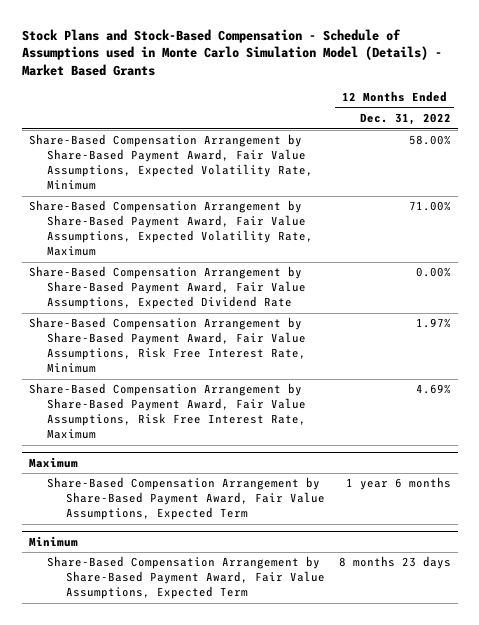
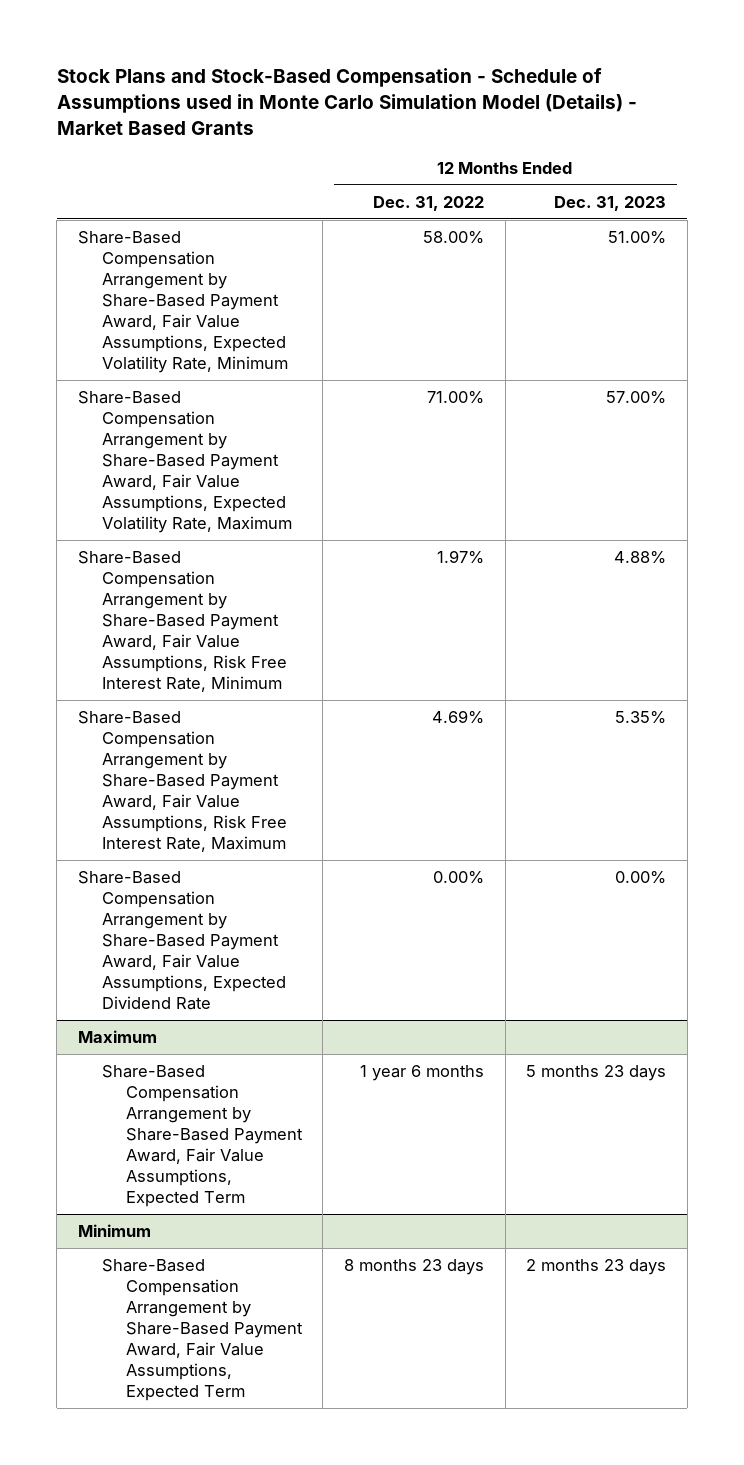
none -> [554,195,667,211] Dec. 31, 2023
[28,266,307,310] Share-Based Compensation Arrangement by Share-Based Payment Award, Fair Value Assumptions, Expected Dividend Rate -> [78,870,286,1011] Share-Based Compensation Arrangement by Share-Based Payment Award, Fair Value Assumptions, Expected Dividend Rate

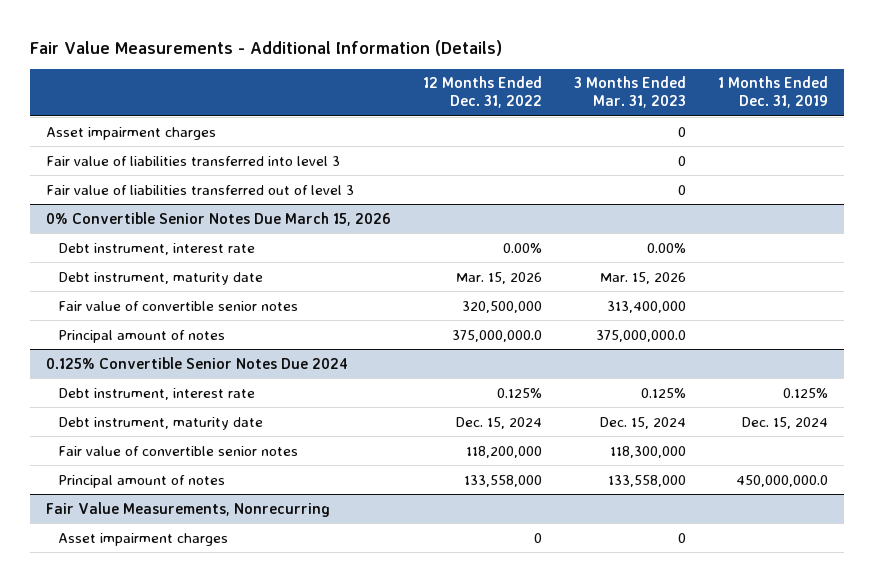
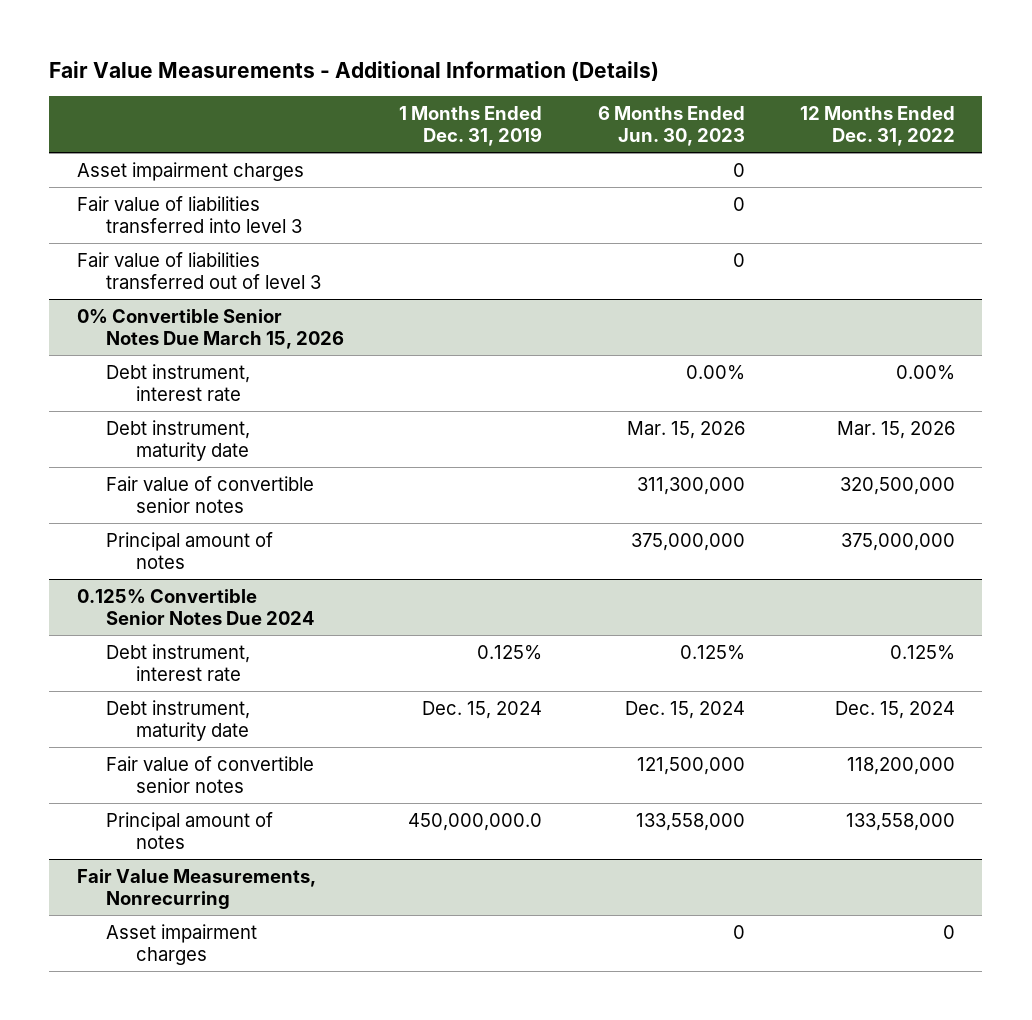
[574,76,687,109] 3 Months Ended Mar. 31, 2023 -> none
none -> [597,106,745,147] 6 Months Ended Jun. 30, 2023
[452,329,543,342] 375,000,000.0 -> [840,532,955,551] 375,000,000

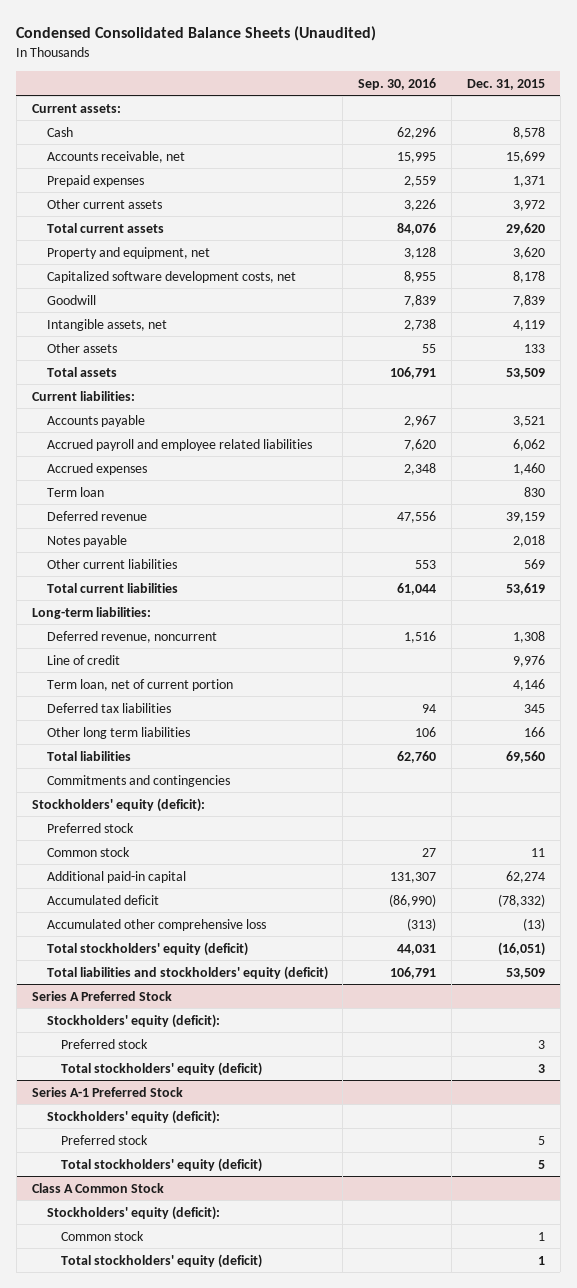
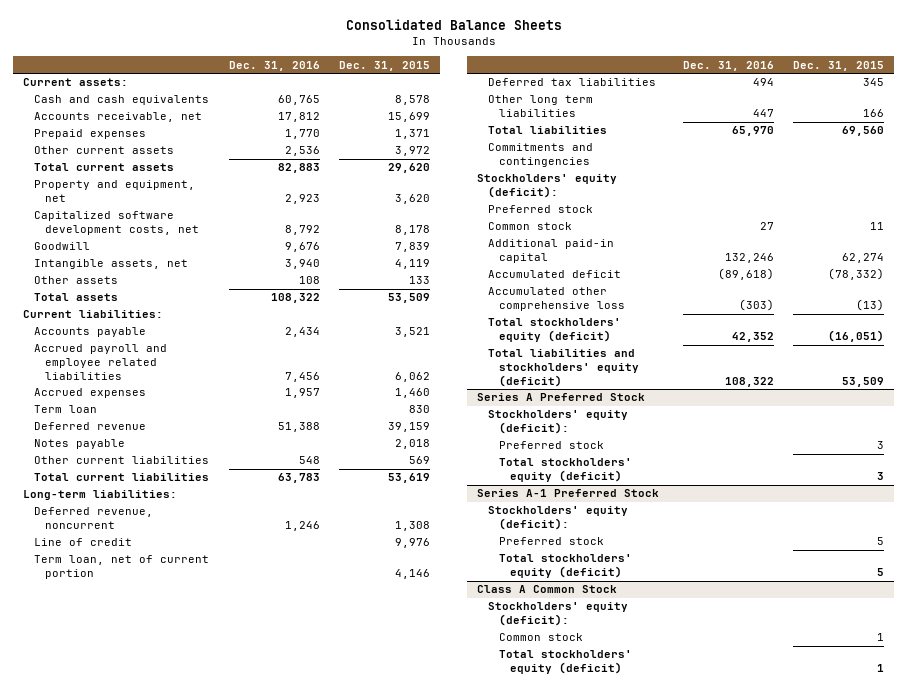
[16,25,377,41] Condensed Consolidated Balance Sheets (Unaudited) -> [345,19,562,31] Consolidated Balance Sheets
[358,77,437,90] Sep. 30, 2016 -> none
none -> [228,60,320,71] Dec. 31, 2016
[46,126,73,137] Cash -> [33,95,209,106] Cash and cash equivalents

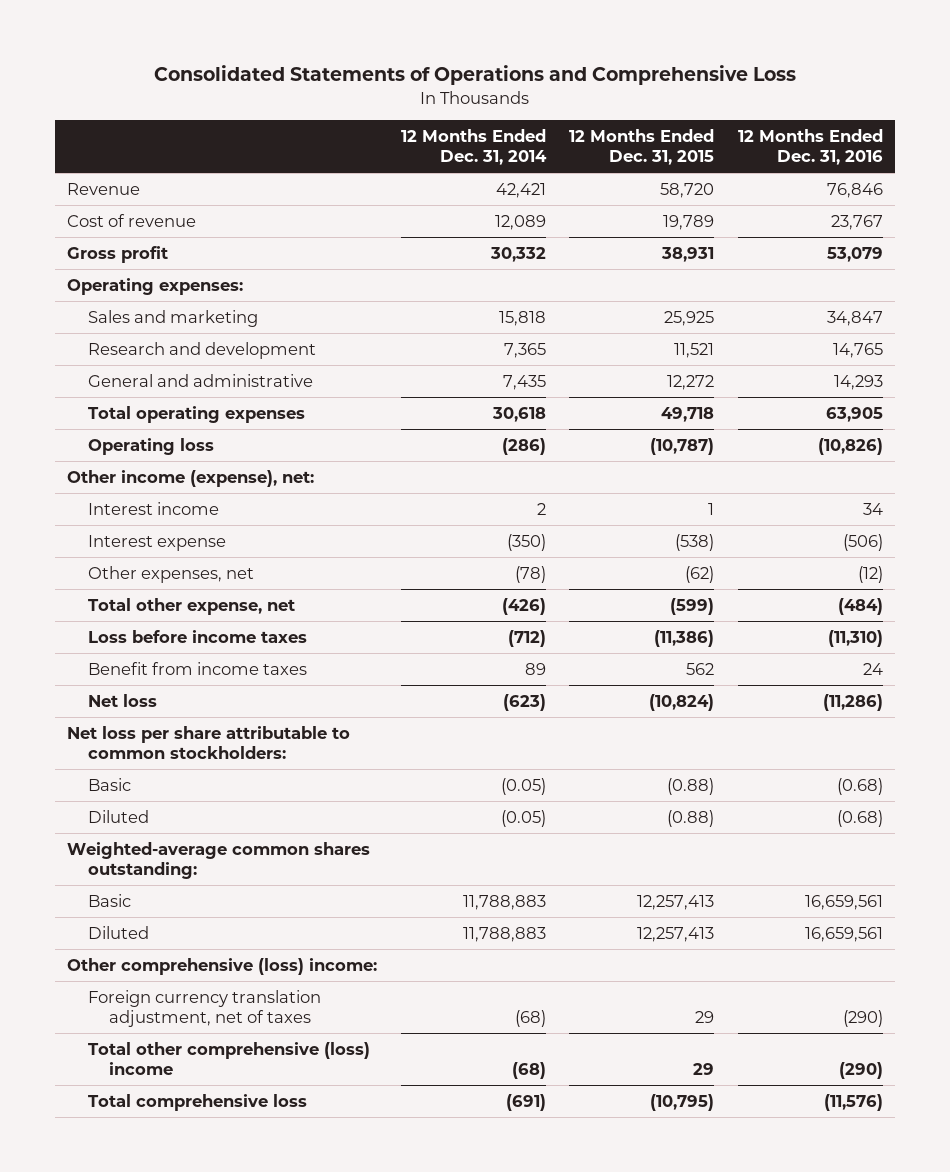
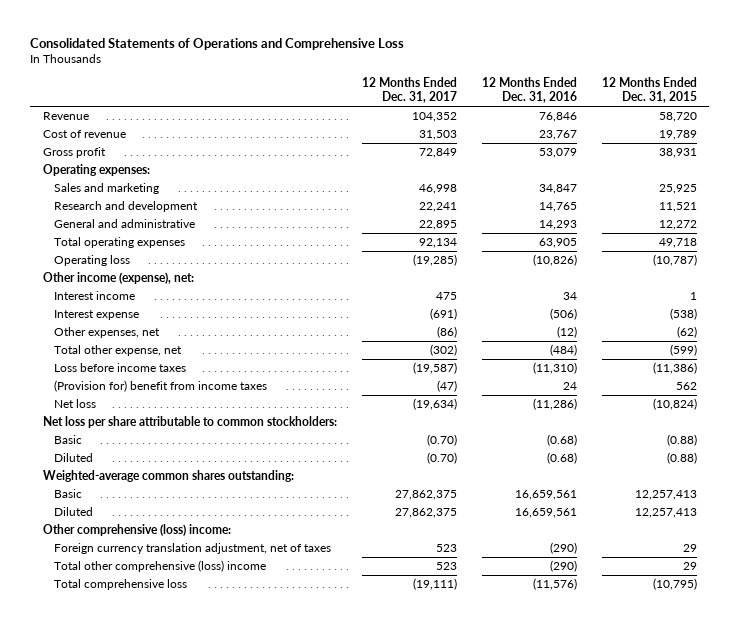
[400,128,547,166] 12 Months Ended Dec. 31, 2014 -> none
none -> [361,77,457,103] 12 Months Ended Dec. 31, 2017
[88,661,308,675] Benefit from income taxes -> [53,380,267,393] (Provision for) benefit from income taxes

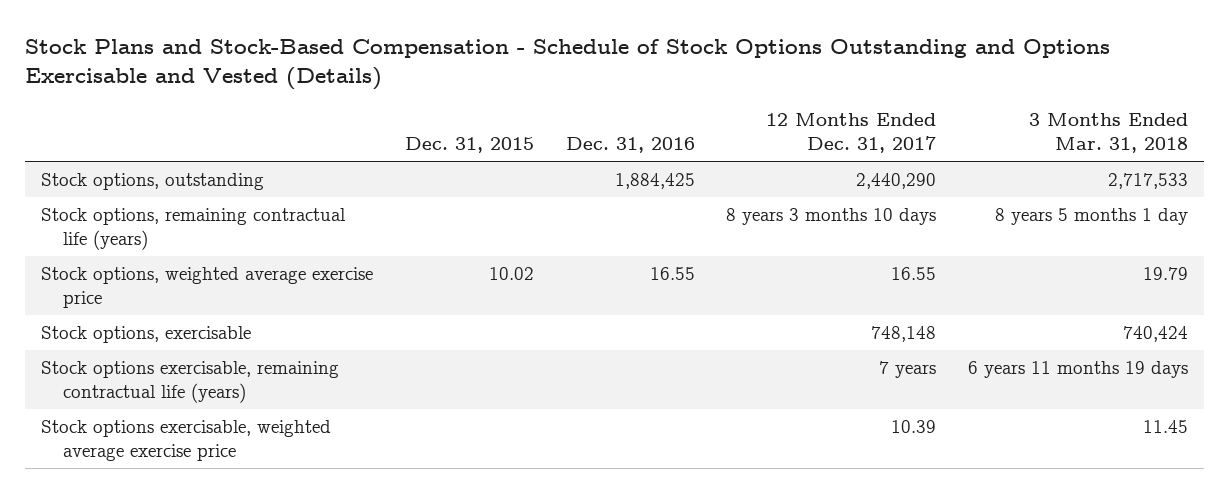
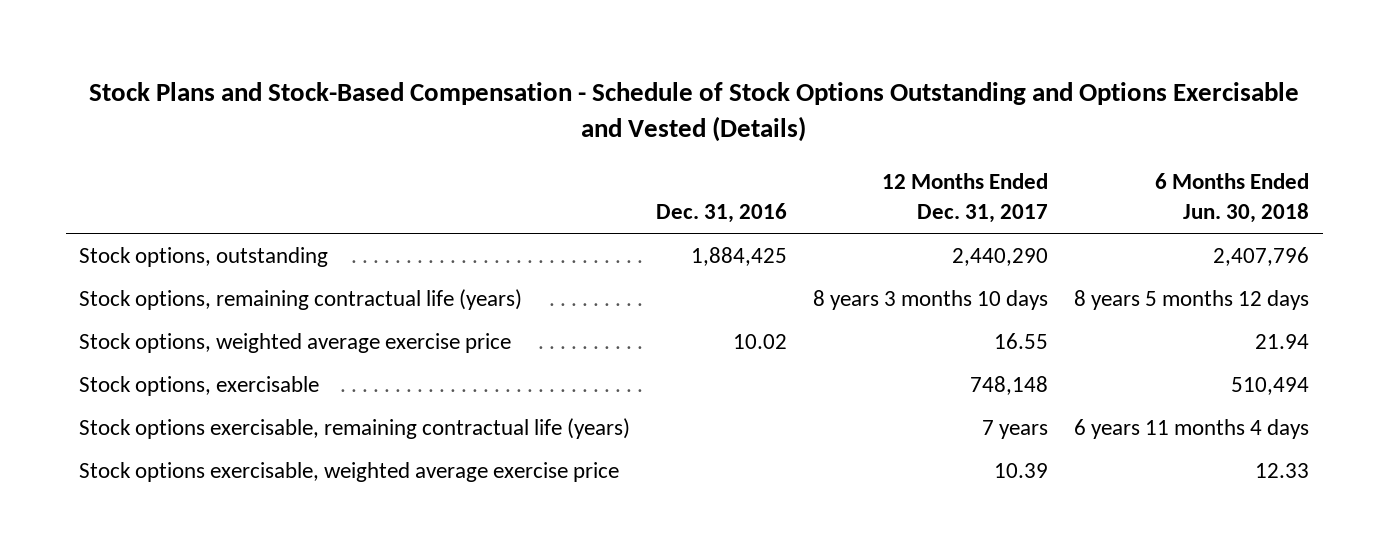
[404,136,534,153] Dec. 31, 2015 -> none
[1029,113,1189,153] 3 Months Ended Mar. 31, 2018 -> none
none -> [1155,173,1310,224] 6 Months Ended Jun. 30, 2018
[649,267,695,281] 16.55 -> [733,333,788,349] 10.02

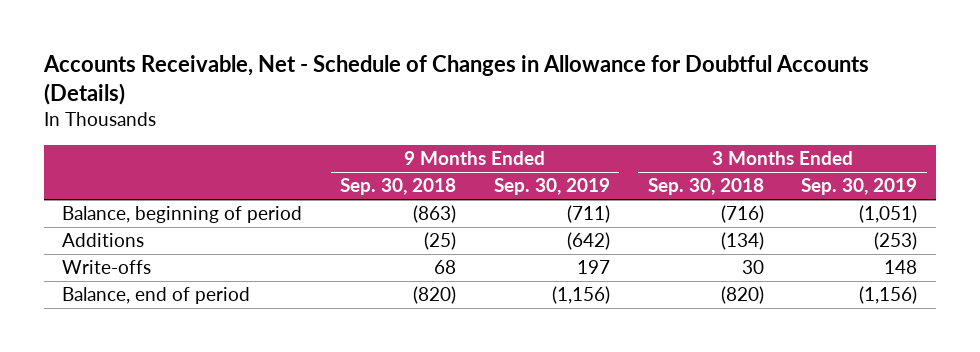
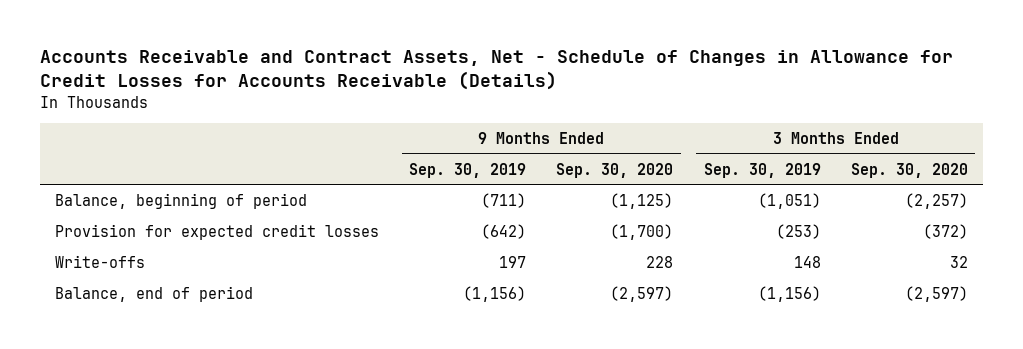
[42,55,869,106] Accounts Receivable, Net - Schedule of Changes in Allowance for Doubtful Accounts (Details) -> [39,50,953,91] Accounts Receivable and Contract Assets, Net - Schedule of Changes in Allowance for Credit Losses for Accounts Receivable (Details)
[340,178,457,196] Sep. 30, 2018 -> none
[647,178,764,196] Sep. 30, 2018 -> none
none -> [556,162,674,178] Sep. 30, 2020
none -> [850,162,968,178] Sep. 30, 2020
[62,233,145,248] Additions -> [54,223,379,240] Provision for expected credit losses

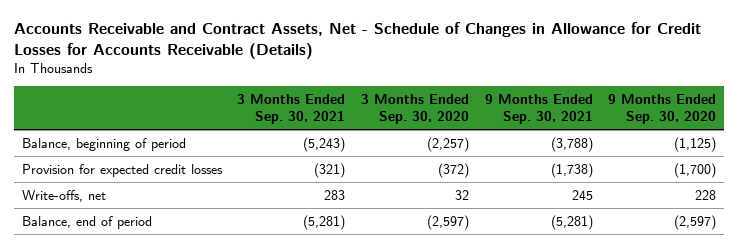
[409,162,527,178] Sep. 30, 2019 -> none
[703,162,821,178] Sep. 30, 2019 -> none
none -> [237,93,346,125] 3 Months Ended Sep. 30, 2021
none -> [484,93,593,125] 9 Months Ended Sep. 30, 2021
[54,254,145,268] Write-offs -> [21,189,106,202] Write-offs, net

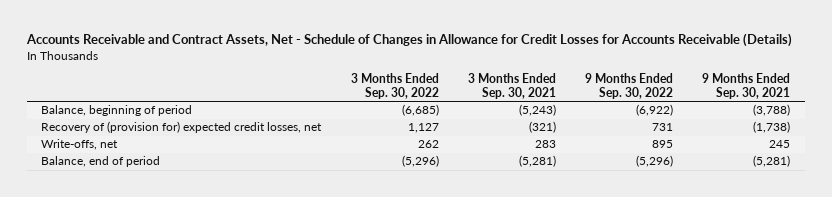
[360,93,469,125] 3 Months Ended Sep. 30, 2020 -> none
[608,93,717,125] 9 Months Ended Sep. 30, 2020 -> none
none -> [350,73,439,100] 3 Months Ended Sep. 30, 2022
none -> [585,73,674,100] 9 Months Ended Sep. 30, 2022
[21,163,223,177] Provision for expected credit losses -> [41,121,323,134] Recovery of (provision for) expected credit losses, net

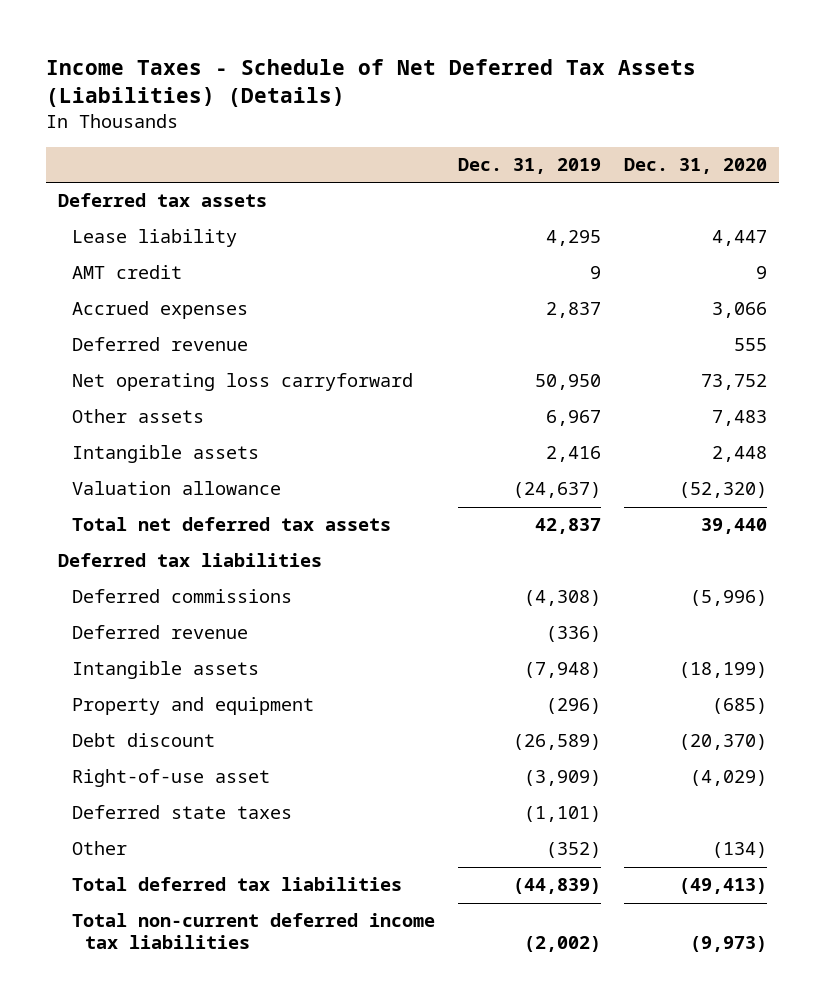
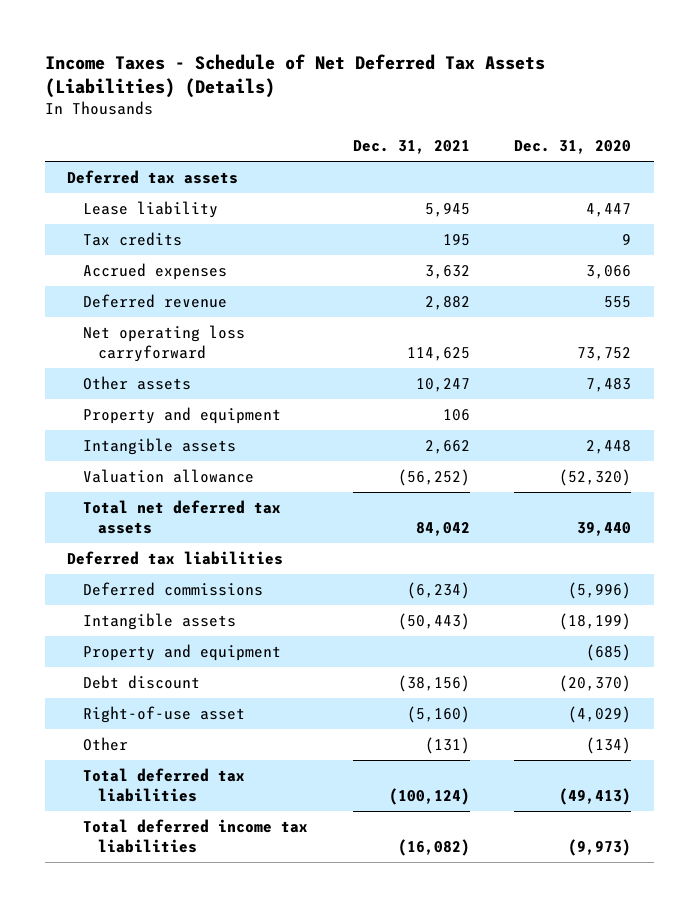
[457,157,601,174] Dec. 31, 2019 -> none
none -> [352,140,470,155] Dec. 31, 2021
[71,265,182,280] AMT credit -> none
none -> [82,232,182,247] Tax credits
none -> [82,407,281,425] Property and equipment
[71,625,248,640] Deferred revenue -> none
[71,805,292,820] Deferred state taxes -> none
[71,913,435,949] Total non-current deferred income tax liabilities -> [82,819,308,853] Total deferred income tax liabilities

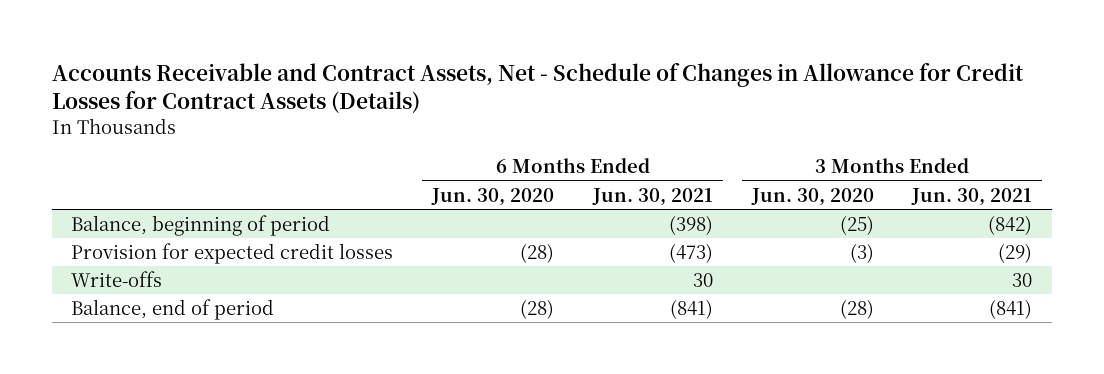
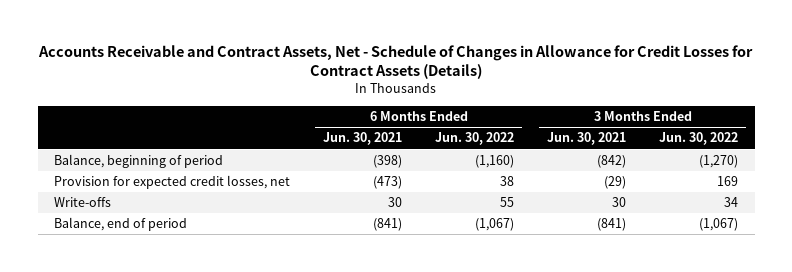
[431,187,555,206] Jun. 30, 2020 -> none
[750,187,874,206] Jun. 30, 2020 -> none
none -> [435,132,515,146] Jun. 30, 2022
none -> [659,132,739,146] Jun. 30, 2022
[71,242,394,264] Provision for expected credit losses -> [54,175,291,190] Provision for expected credit losses, net

